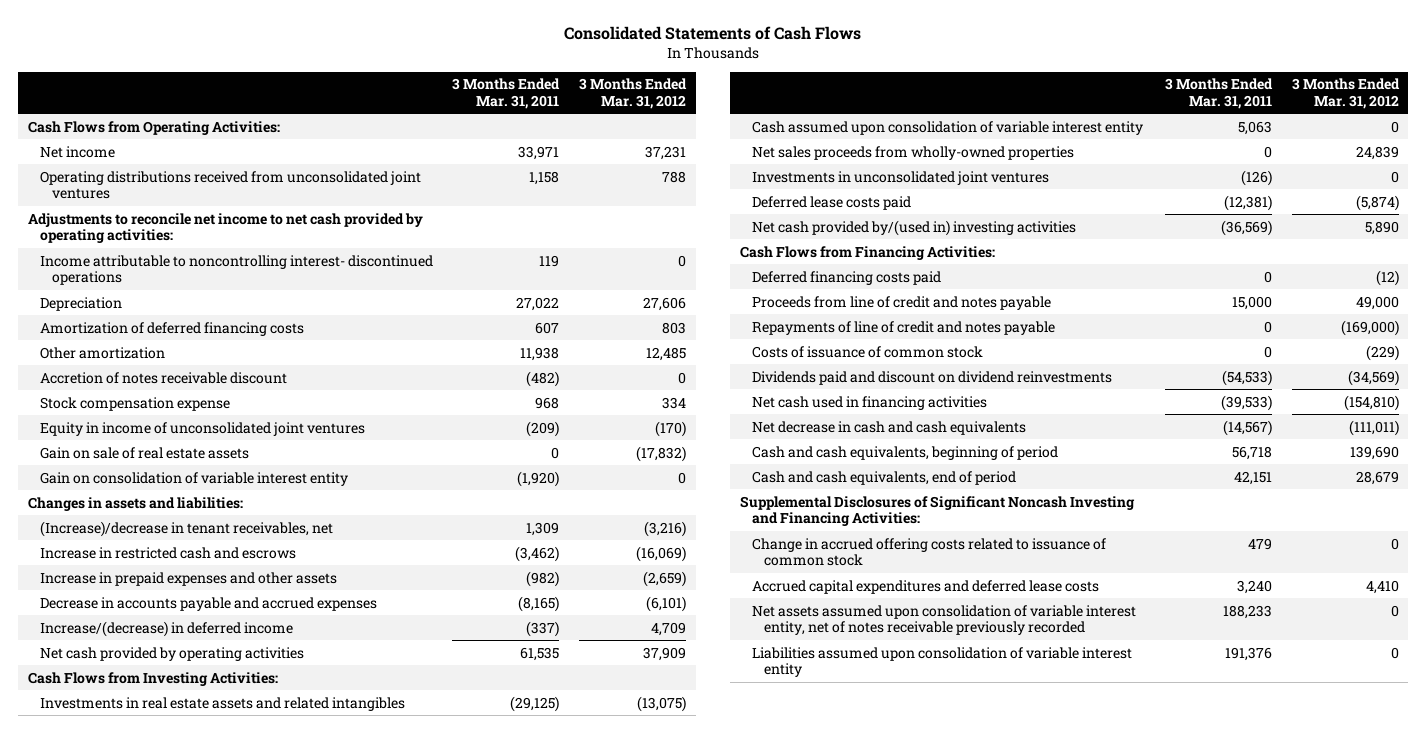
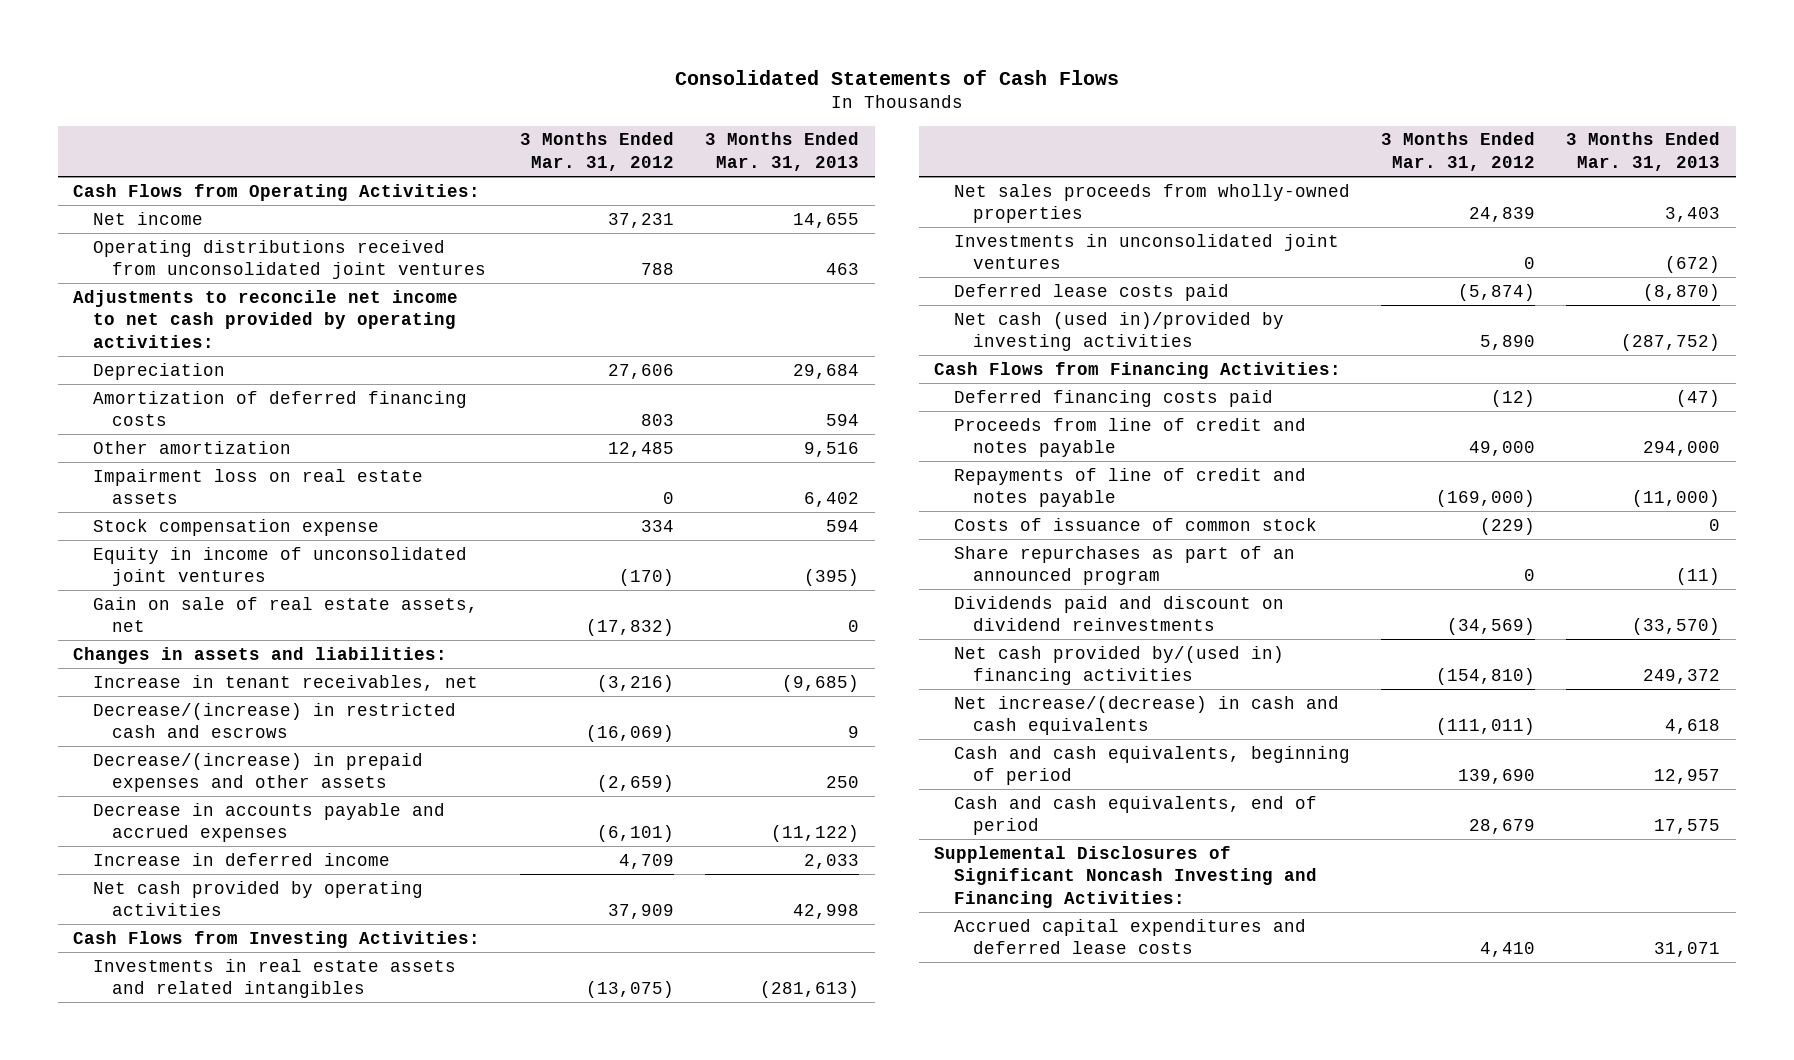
[452,78,561,109] 3 Months Ended Mar. 31, 2011 -> none
none -> [705,132,860,171] 3 Months Ended Mar. 31, 2013
[39,254,433,286] Income attributable to noncontrolling interest- discontinued operations -> none
[39,371,287,384] Accretion of notes receivable discount -> none
none -> [92,468,423,505] Impairment loss on real estate assets
[39,471,348,486] Gain on consolidation of variable interest entity -> none
[39,446,249,459] Gain on sale of real estate assets -> [92,596,478,633] Gain on sale of real estate assets, net
[39,520,333,537] (Increase)/decrease in tenant receivables, net -> [92,674,478,691] Increase in tenant receivables, net
[39,546,296,559] Increase in restricted cash and escrows -> [92,702,456,739] Decrease/(increase) in restricted cash and escrows
[39,571,337,586] Increase in prepaid expenses and other assets -> [92,752,423,793] Decrease/(increase) in prepaid expenses and other assets
[39,620,293,637] Increase/(decrease) in deferred income -> [92,852,390,866] Increase in deferred income
[752,120,1144,135] Cash assumed upon consolidation of variable interest entity -> none
[752,219,1077,236] Net cash provided by/(used in) investing activities -> [953,311,1284,352] Net cash (used in)/provided by investing activities
none -> [953,545,1295,586] Share repurchases as part of an announced program
[752,395,988,410] Net cash used in financing activities -> [953,645,1284,686] Net cash provided by/(used in) financing activities
[752,420,1027,435] Net decrease in cash and cash equivalents -> [953,695,1339,736] Net increase/(decrease) in cash and cash equivalents
[752,537,1107,567] Change in accrued offering costs related to issuance of common stock -> none
[752,604,1137,636] Net assets assumed upon consolidation of variable interest entity, net of notes receivable previously recorded -> none
[752,646,1133,678] Liabilities assumed upon consolidation of variable interest entity -> none

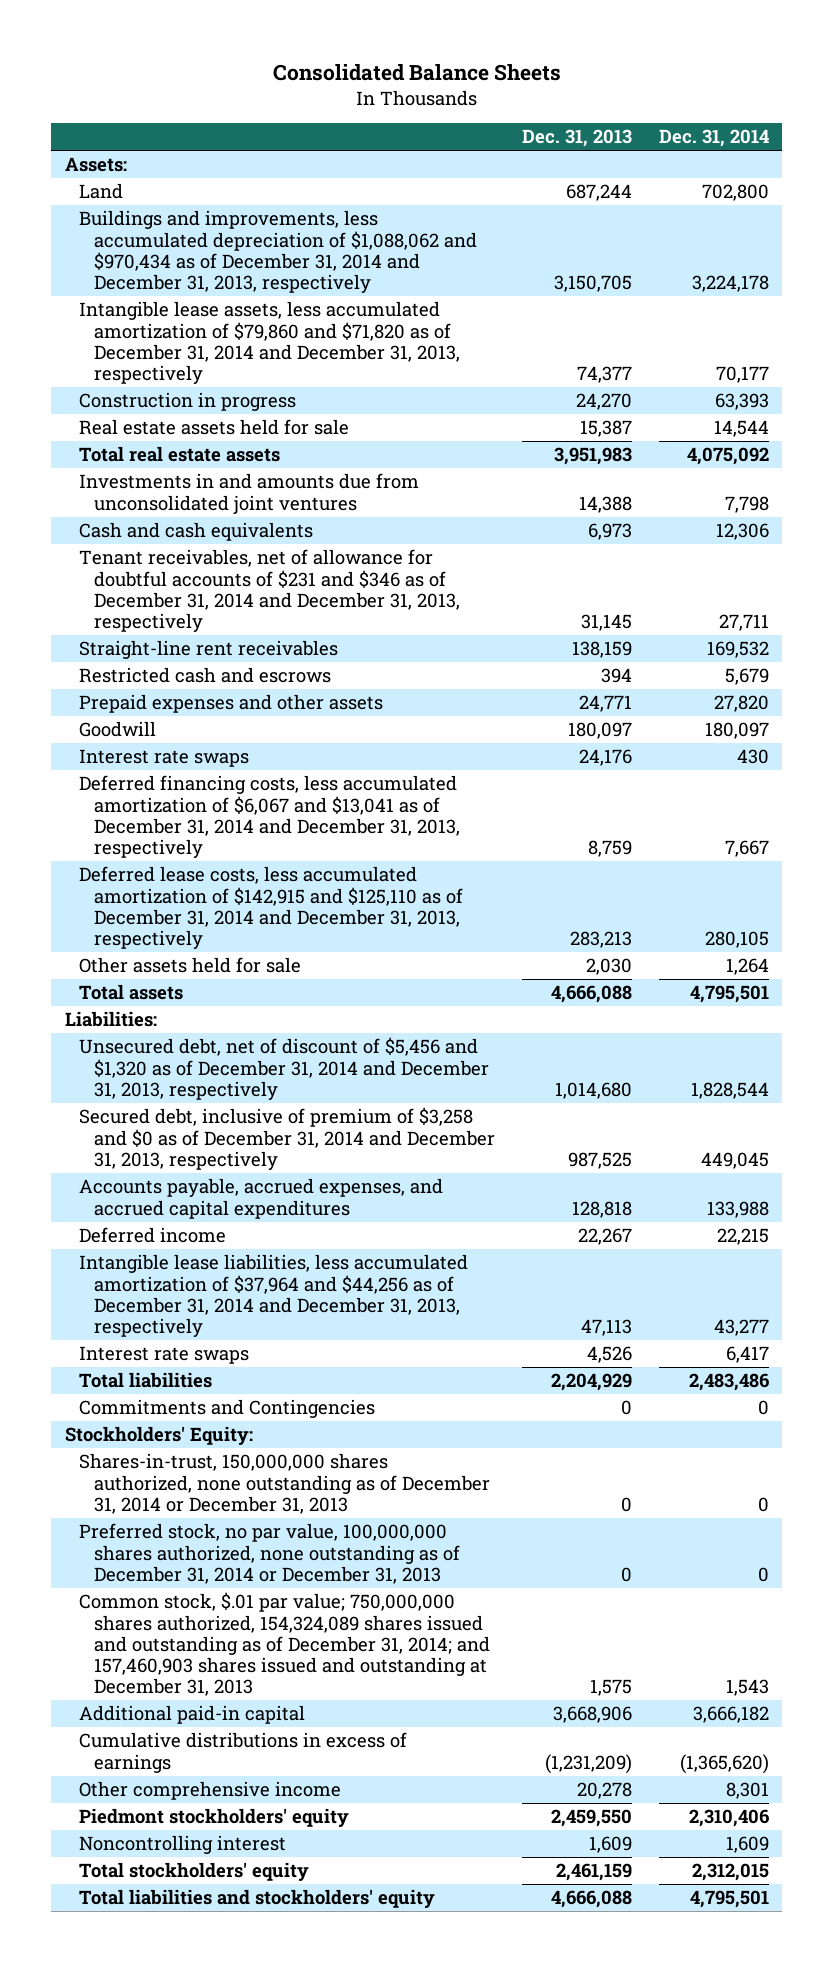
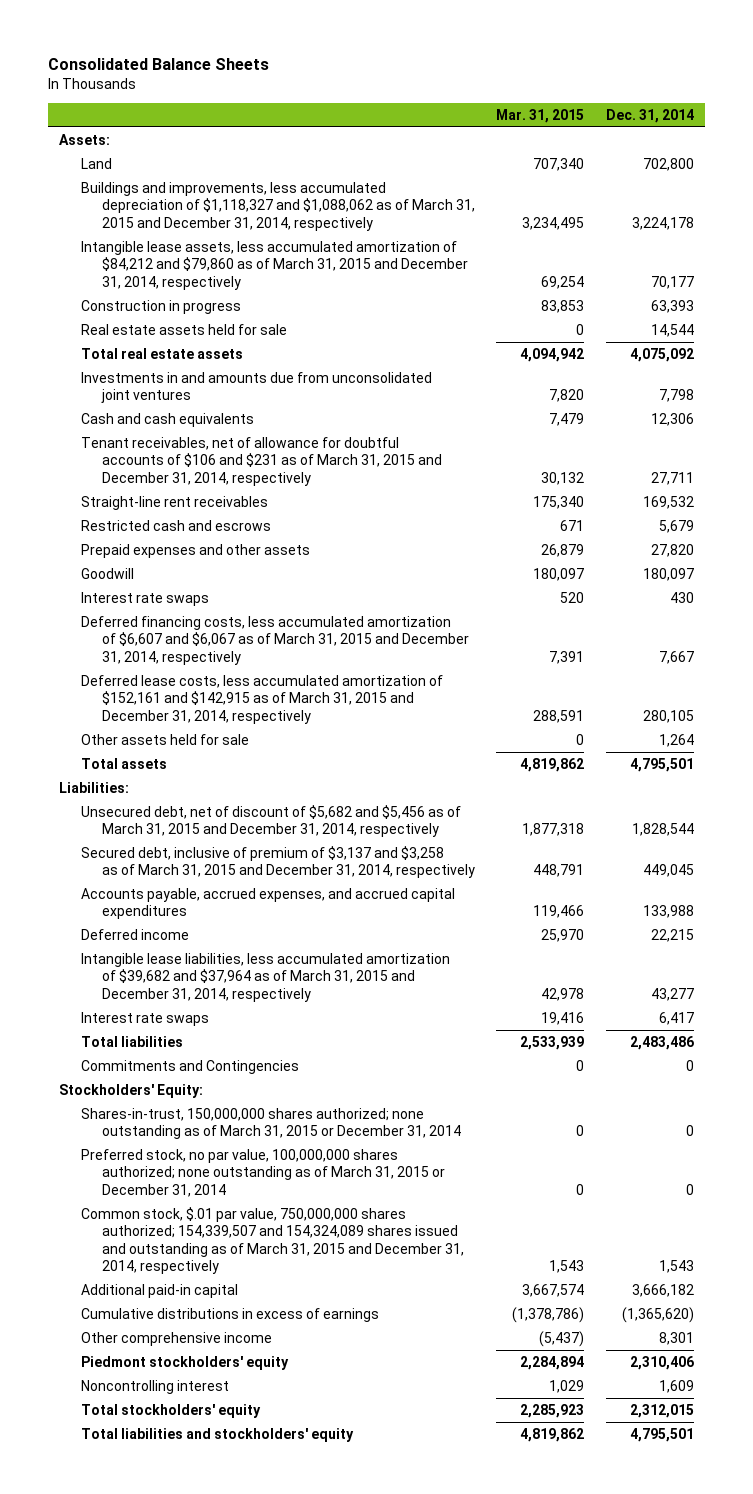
[522,129,633,148] Dec. 31, 2013 -> none
none -> [496,108,585,123] Mar. 31, 2015
[79,210,478,293] Buildings and improvements, less accumulated depreciation of $1,088,062 and $970,434 as of December 31, 2014 and December 31, 2013, respectively -> [80,181,475,231] Buildings and improvements, less accumulated depreciation of $1,118,327 and $1,088,062 as of March 31, 2015 and December 31, 2014, respectively
[79,301,461,384] Intangible lease assets, less accumulated amortization of $79,860 and $71,820 as of December 31, 2014 and December 31, 2013, respectively -> [80,240,468,290] Intangible lease assets, less accumulated amortization of $84,212 and $79,860 as of March 31, 2015 and December 31, 2014, respectively
[79,549,461,632] Tenant receivables, net of allowance for doubtful accounts of $231 and $346 as of December 31, 2014 and December 31, 2013, respectively -> [80,436,442,486] Tenant receivables, net of allowance for doubtful accounts of $106 and $231 as of March 31, 2015 and December 31, 2014, respectively
[79,775,461,858] Deferred financing costs, less accumulated amortization of $6,067 and $13,041 as of December 31, 2014 and December 31, 2013, respectively -> [80,615,469,665] Deferred financing costs, less accumulated amortization of $6,607 and $6,067 as of March 31, 2015 and December 31, 2014, respectively
[79,866,464,949] Deferred lease costs, less accumulated amortization of $142,915 and $125,110 as of December 31, 2014 and December 31, 2013, respectively -> [80,674,443,724] Deferred lease costs, less accumulated amortization of $152,161 and $142,915 as of March 31, 2015 and December 31, 2014, respectively
[79,1037,490,1100] Unsecured debt, net of discount of $5,456 and $1,320 as of December 31, 2014 and December 31, 2013, respectively -> [80,804,461,838] Unsecured debt, net of discount of $5,682 and $5,456 as of March 31, 2015 and December 31, 2014, respectively
[79,1107,496,1170] Secured debt, inclusive of premium of $3,258 and $0 as of December 31, 2014 and December 31, 2013, respectively -> [80,845,475,879] Secured debt, inclusive of premium of $3,137 and $3,258 as of March 31, 2015 and December 31, 2014, respectively
[79,1254,469,1337] Intangible lease liabilities, less accumulated amortization of $37,964 and $44,256 as of December 31, 2014 and December 31, 2013, respectively -> [80,952,450,1002] Intangible lease liabilities, less accumulated amortization of $39,682 and $37,964 as of March 31, 2015 and December 31, 2014, respectively
[79,1453,491,1514] Shares-in-trust, 150,000,000 shares authorized, none outstanding as of December 31, 2014 or December 31, 2013 -> [80,1107,461,1140] Shares-in-trust, 150,000,000 shares authorized; none outstanding as of March 31, 2015 or December 31, 2014
[79,1523,461,1584] Preferred stock, no par value, 100,000,000 shares authorized, none outstanding as of December 31, 2014 or December 31, 2013 -> [80,1148,445,1197] Preferred stock, no par value, 100,000,000 shares authorized; none outstanding as of March 31, 2015 or December 31, 2014
[79,1592,491,1697] Common stock, $.01 par value; 750,000,000 shares authorized, 154,324,089 shares issued and outstanding as of December 31, 2014; and 157,460,903 shares issued and outstanding at December 31, 2013 -> [80,1206,464,1275] Common stock, $.01 par value, 750,000,000 shares authorized; 154,339,507 and 154,324,089 shares issued and outstanding as of March 31, 2015 and December 31, 2014, respectively

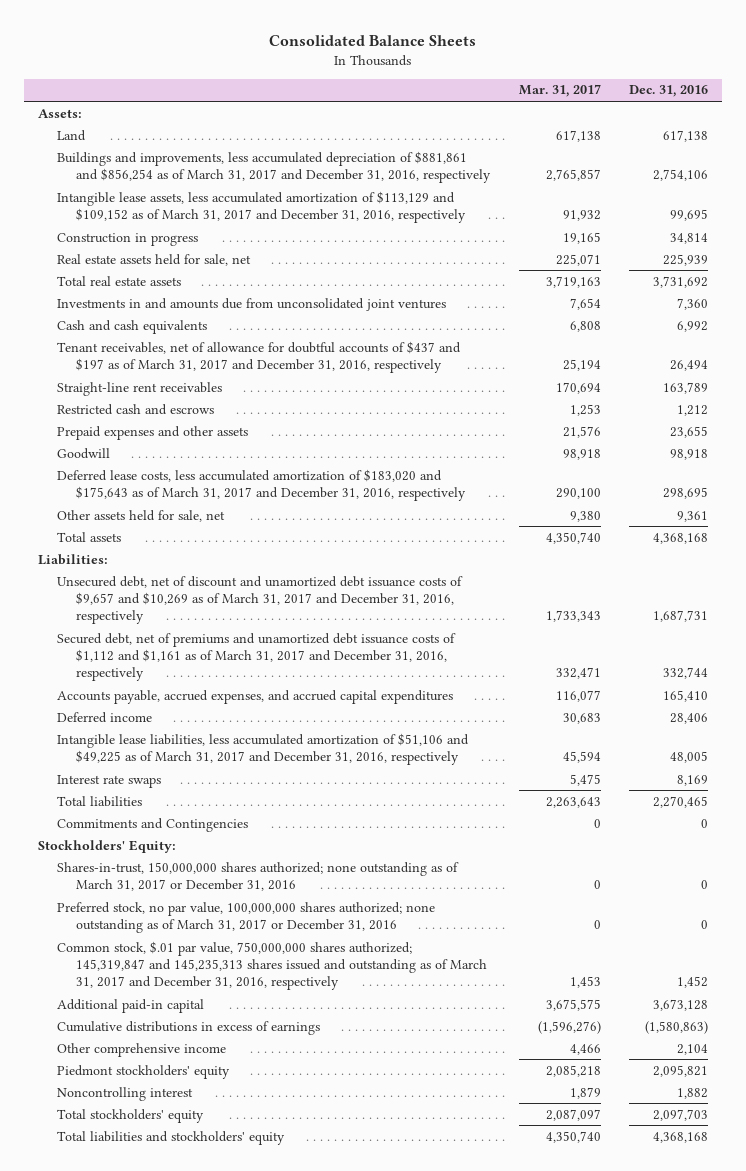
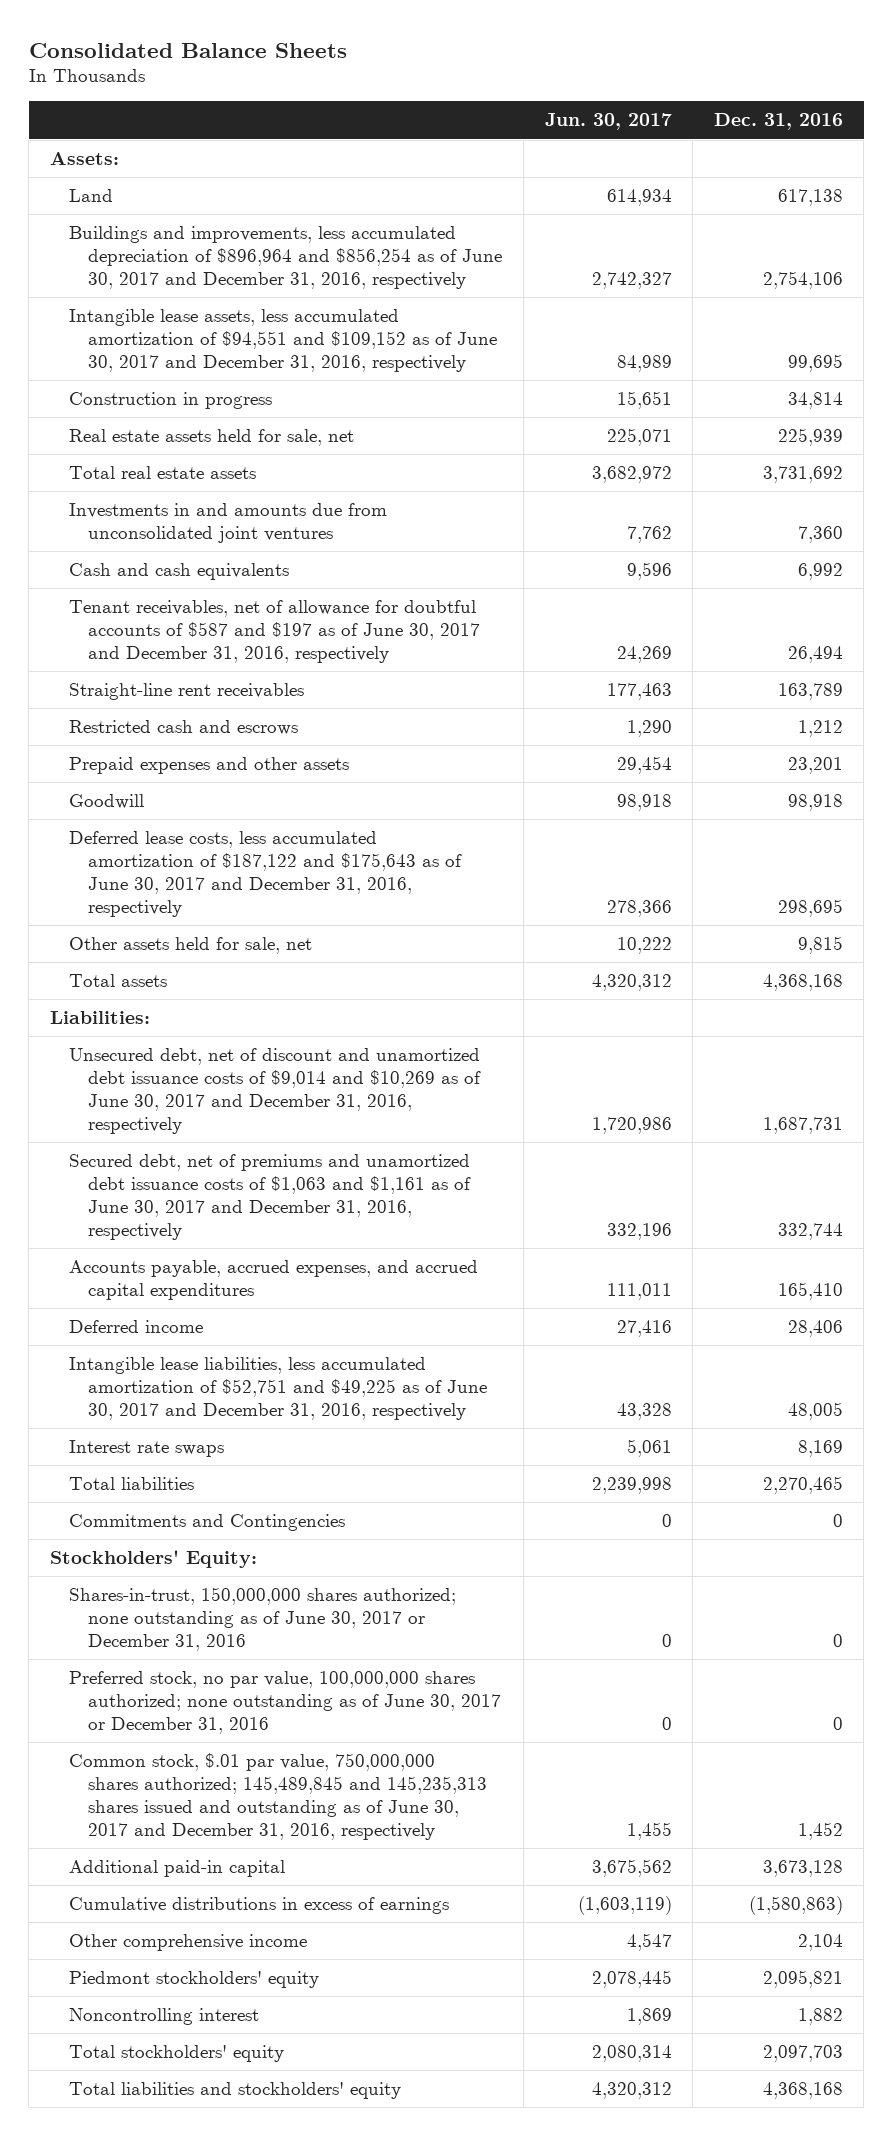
[518,84,601,98] Mar. 31, 2017 -> none
none -> [544,113,672,131] Jun. 30, 2017
[57,150,492,184] Buildings and improvements, less accumulated depreciation of $881,861 and $856,254 as of March 31, 2017 and December 31, 2016, respectively -> [69,226,503,290] Buildings and improvements, less accumulated depreciation of $896,964 and $856,254 as of June 30, 2017 and December 31, 2016, respectively
[57,190,467,224] Intangible lease assets, less accumulated amortization of $113,129 and $109,152 as of March 31, 2017 and December 31, 2016, respectively -> [69,309,498,373] Intangible lease assets, less accumulated amortization of $94,551 and $109,152 as of June 30, 2017 and December 31, 2016, respectively
[57,340,462,374] Tenant receivables, net of allowance for doubtful accounts of $437 and $197 as of March 31, 2017 and December 31, 2016, respectively -> [69,600,481,664] Tenant receivables, net of allowance for doubtful accounts of $587 and $197 as of June 30, 2017 and December 31, 2016, respectively
[669,425,708,438] 23,655 -> [787,757,843,775] 23,201
[57,468,467,502] Deferred lease costs, less accumulated amortization of $183,020 and $175,643 as of March 31, 2017 and December 31, 2016, respectively -> [69,831,463,918] Deferred lease costs, less accumulated amortization of $187,122 and $175,643 as of June 30, 2017 and December 31, 2016, respectively
[676,510,708,522] 9,361 -> [797,936,843,955] 9,815
[57,575,464,625] Unsecured debt, net of discount and unamortized debt issuance costs of $9,657 and $10,269 as of March 31, 2017 and December 31, 2016, respectively -> [69,1048,482,1135] Unsecured debt, net of discount and unamortized debt issuance costs of $9,014 and $10,269 as of June 30, 2017 and December 31, 2016, respectively
[57,632,457,682] Secured debt, net of premiums and unamortized debt issuance costs of $1,112 and $1,161 as of March 31, 2017 and December 31, 2016, respectively -> [69,1154,472,1241] Secured debt, net of premiums and unamortized debt issuance costs of $1,063 and $1,161 as of June 30, 2017 and December 31, 2016, respectively
[57,732,470,766] Intangible lease liabilities, less accumulated amortization of $51,106 and $49,225 as of March 31, 2017 and December 31, 2016, respectively -> [69,1357,488,1421] Intangible lease liabilities, less accumulated amortization of $52,751 and $49,225 as of June 30, 2017 and December 31, 2016, respectively
[57,861,460,892] Shares-in-trust, 150,000,000 shares authorized; none outstanding as of March 31, 2017 or December 31, 2016 -> [69,1587,457,1652] Shares-in-trust, 150,000,000 shares authorized; none outstanding as of June 30, 2017 or December 31, 2016
[57,901,436,934] Preferred stock, no par value, 100,000,000 shares authorized; none outstanding as of March 31, 2017 or December 31, 2016 -> [69,1671,502,1735] Preferred stock, no par value, 100,000,000 shares authorized; none outstanding as of June 30, 2017 or December 31, 2016
[57,940,488,991] Common stock, $.01 par value, 750,000,000 shares authorized; 145,319,847 and 145,235,313 shares issued and outstanding as of March 31, 2017 and December 31, 2016, respectively -> [69,1753,488,1841] Common stock, $.01 par value, 750,000,000 shares authorized; 145,489,845 and 145,235,313 shares issued and outstanding as of June 30, 2017 and December 31, 2016, respectively

